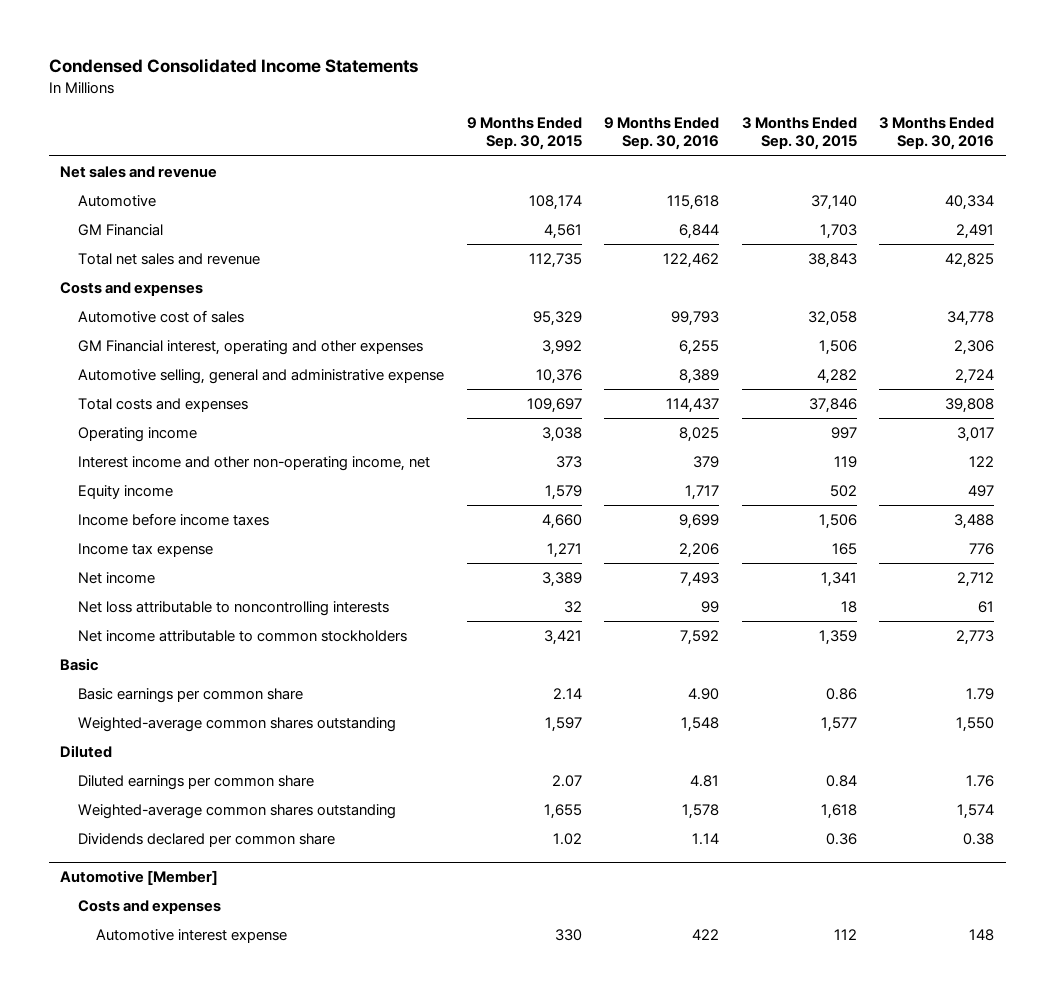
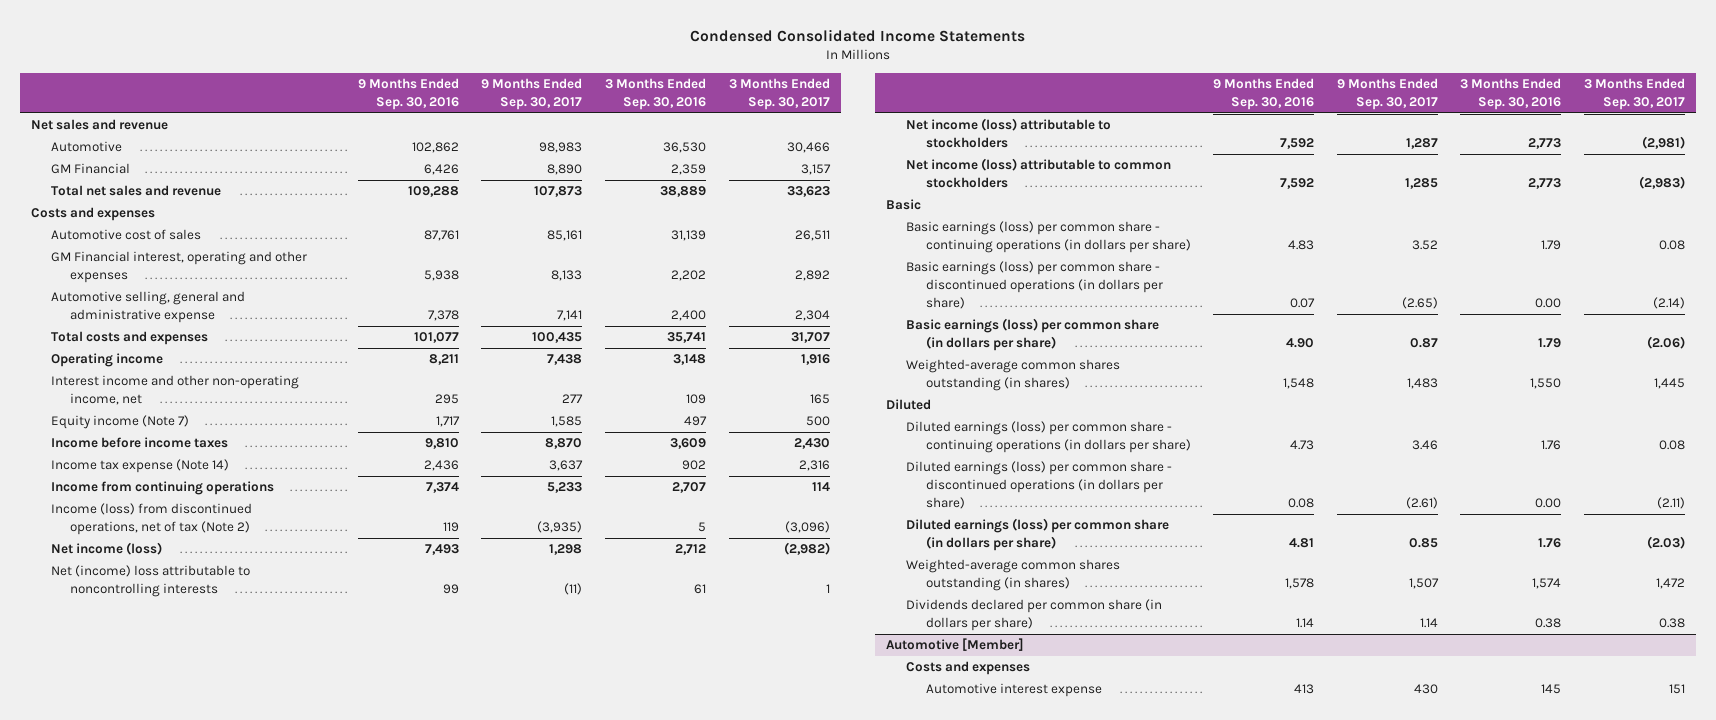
[466,116,582,151] 9 Months Ended Sep. 30, 2015 -> none
[741,116,857,151] 3 Months Ended Sep. 30, 2015 -> none
none -> [481,78,583,110] 9 Months Ended Sep. 30, 2017
none -> [728,78,830,110] 3 Months Ended Sep. 30, 2017
[667,194,720,210] 115,618 -> [411,142,459,154] 102,862
[945,194,995,210] 40,334 -> [663,142,707,154] 36,530
[679,223,720,239] 6,844 -> [423,164,459,176] 6,426
[956,223,995,239] 2,491 -> [671,164,707,176] 2,359
[663,252,720,268] 122,462 -> [407,186,459,198] 109,288
[945,252,995,268] 42,825 -> [660,186,707,198] 38,889
[671,310,720,326] 99,793 -> [423,230,459,242] 87,761
[947,310,995,326] 34,778 -> [671,230,707,242] 31,139
[679,339,720,355] 6,255 -> [423,270,459,282] 5,938
[954,339,995,355] 2,306 -> [671,270,707,282] 2,202
[679,368,720,384] 8,389 -> [427,310,459,322] 7,378
[955,368,995,384] 2,724 -> [671,310,707,322] 2,400
[666,397,720,413] 114,437 -> [413,332,459,344] 101,077
[945,397,995,413] 39,808 -> [667,332,707,344] 35,741
[679,426,720,442] 8,025 -> [428,354,459,366] 8,211
[957,426,995,442] 3,017 -> [673,354,707,366] 3,148
[693,455,720,468] 379 -> [434,394,459,405] 295
[969,455,995,467] 122 -> [686,394,707,405] 109
[77,484,173,499] Equity income -> [50,415,189,430] Equity income (Note 7)
[679,513,720,529] 9,699 -> [424,438,459,450] 9,810
[954,513,995,529] 3,488 -> [670,438,707,450] 3,609
[77,542,213,557] Income tax expense -> [50,459,229,474] Income tax expense (Note 14)
[679,542,720,558] 2,206 -> [423,460,459,472] 2,436
[969,542,995,555] 776 -> [682,460,707,471] 902
none -> [50,481,274,496] Income from continuing operations
none -> [50,503,252,536] Income (loss) from discontinued operations, net of tax (Note 2)
[77,571,155,584] Net income -> [50,542,162,556] Net income (loss)
[77,600,389,616] Net loss attributable to noncontrolling interests -> [50,565,250,598] Net (income) loss attributable to noncontrolling interests
none -> [905,118,1111,149] Net income (loss) attributable to stockholders
[77,629,407,642] Net income attributable to common stockholders -> [905,158,1171,189] Net income (loss) attributable to common stockholders
none -> [905,221,1191,254] Basic earnings (loss) per common share - continuing operations (in dollars per share)
none -> [905,261,1163,309] Basic earnings (loss) per common share - discontinued operations (in dollars per share)
[77,687,303,703] Basic earnings per common share -> [905,318,1159,352] Basic earnings (loss) per common share (in dollars per share)
[77,716,396,732] Weighted-average common shares outstanding -> [905,359,1120,392] Weighted-average common shares outstanding (in shares)
none -> [905,421,1191,454] Diluted earnings (loss) per common share - continuing operations (in dollars per share)
none -> [905,461,1172,509] Diluted earnings (loss) per common share - discontinued operations (in dollars per share)
[77,774,314,790] Diluted earnings per common share -> [905,518,1169,552] Diluted earnings (loss) per common share (in dollars per share)
[77,803,396,819] Weighted-average common shares outstanding -> [905,559,1120,592] Weighted-average common shares outstanding (in shares)
[77,832,335,847] Dividends declared per common share -> [905,599,1162,632] Dividends declared per common share (in dollars per share)
[692,928,720,940] 422 -> [1294,684,1315,695] 413
[969,928,995,941] 148 -> [1541,684,1562,695] 145

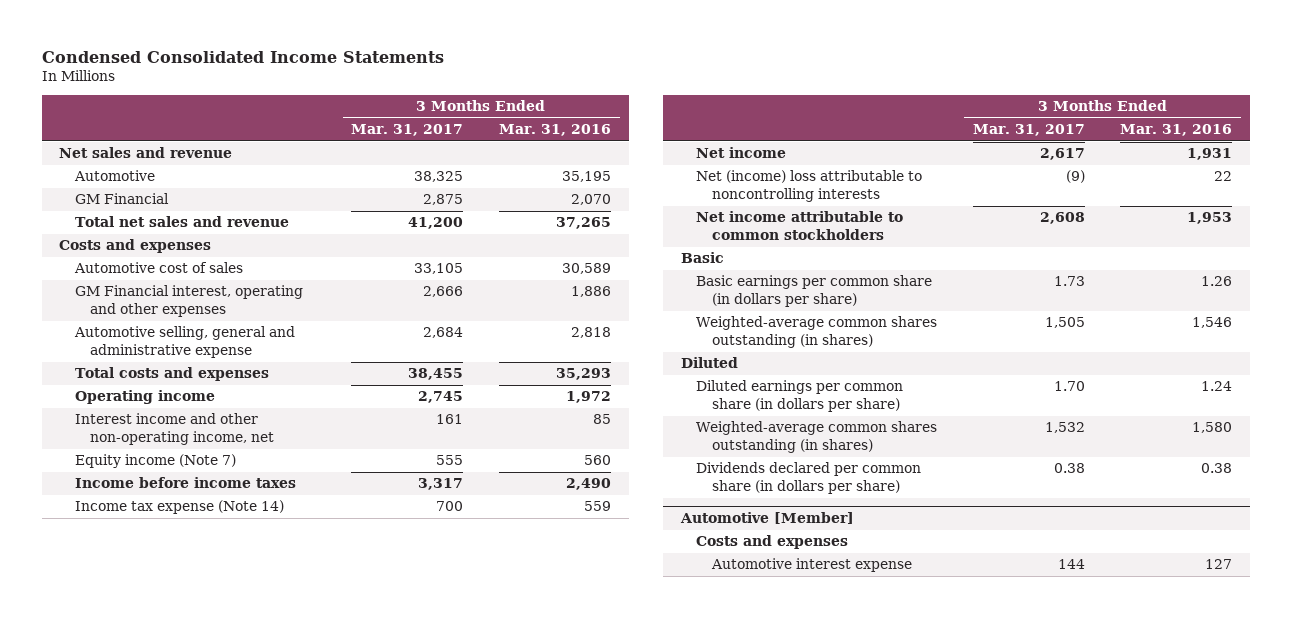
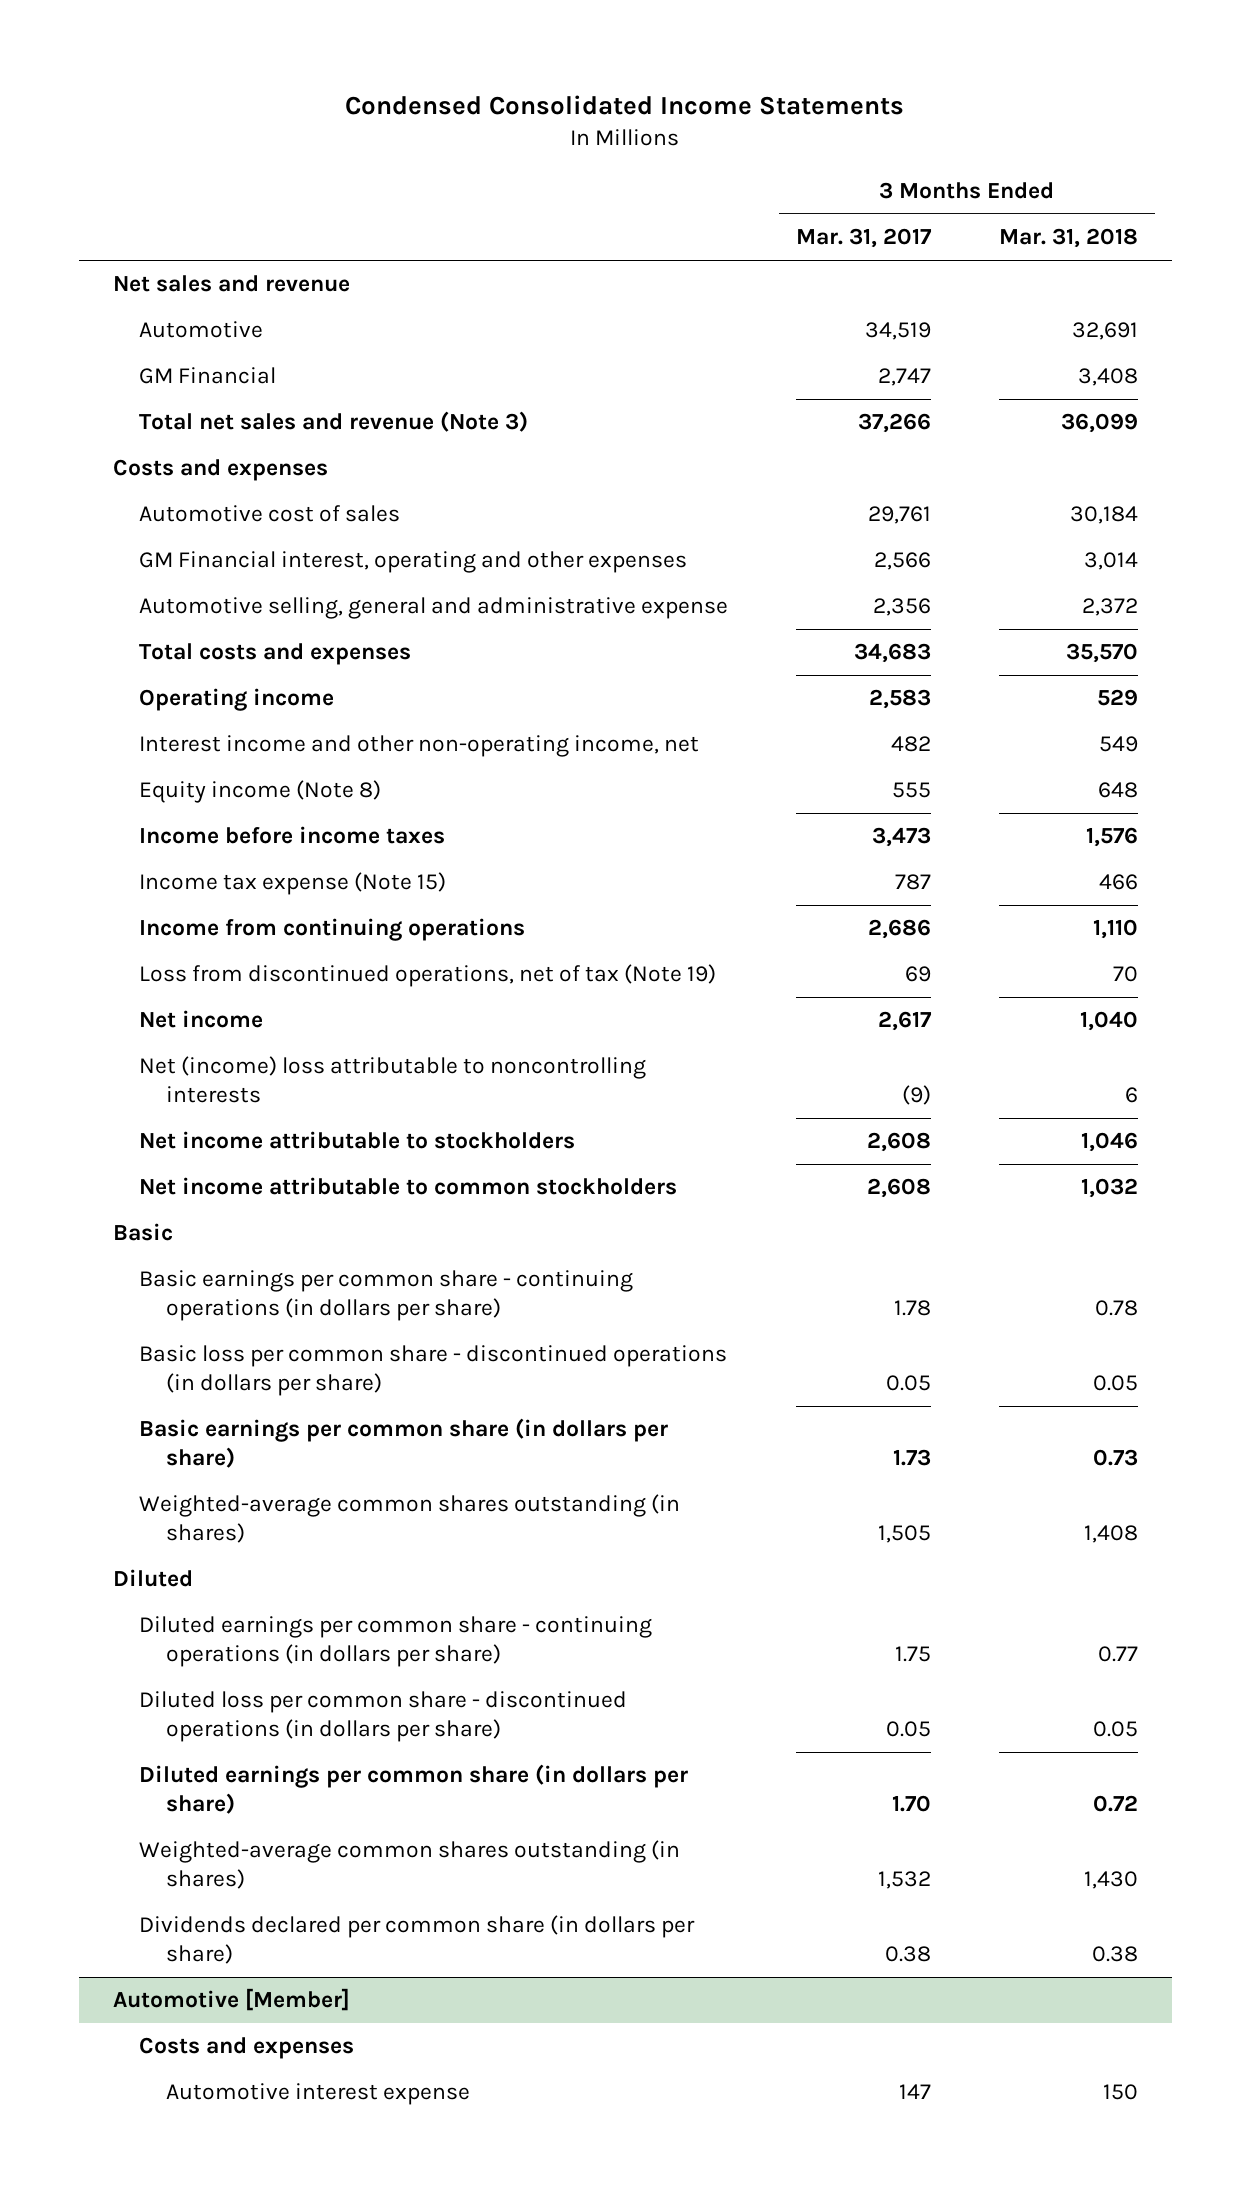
[498,124,611,137] Mar. 31, 2016 -> none
none -> [999,228,1139,249] Mar. 31, 2018
[414,171,464,183] 38,325 -> [865,322,932,341] 34,519
[423,194,464,206] 2,875 -> [878,368,932,387] 2,747
[74,216,289,228] Total net sales and revenue -> [139,411,529,433] Total net sales and revenue (Note 3)
[408,217,464,230] 41,200 -> [858,413,932,434] 37,266
[414,263,464,275] 33,105 -> [868,506,932,525] 29,761
[423,286,464,298] 2,666 -> [874,552,932,571] 2,566
[423,327,464,339] 2,684 -> [873,598,932,617] 2,356
[408,368,464,381] 38,455 -> [854,643,932,664] 34,683
[418,391,464,404] 2,745 -> [869,689,932,710] 2,583
[436,414,464,425] 161 -> [891,736,932,753] 482
[74,454,236,469] Equity income (Note 7) -> [139,780,382,804] Equity income (Note 8)
[418,478,464,491] 3,317 -> [872,827,932,848] 3,473
[74,500,284,515] Income tax expense (Note 14) -> [139,872,447,896] Income tax expense (Note 15)
[436,501,464,512] 700 -> [895,874,932,891] 787
none -> [139,918,526,942] Income from continuing operations
none -> [139,964,717,988] Loss from discontinued operations, net of tax (Note 19)
none -> [139,1131,576,1150] Net income attributable to stockholders
none -> [139,1270,634,1322] Basic earnings per common share - continuing operations (in dollars per share)
none -> [139,1345,728,1397] Basic loss per common share - discontinued operations (in dollars per share)
none -> [139,1616,653,1668] Diluted earnings per common share - continuing operations (in dollars per share)
none -> [139,1691,628,1743] Diluted loss per common share - discontinued operations (in dollars per share)
[1057,559,1085,570] 144 -> [899,2084,932,2100] 147

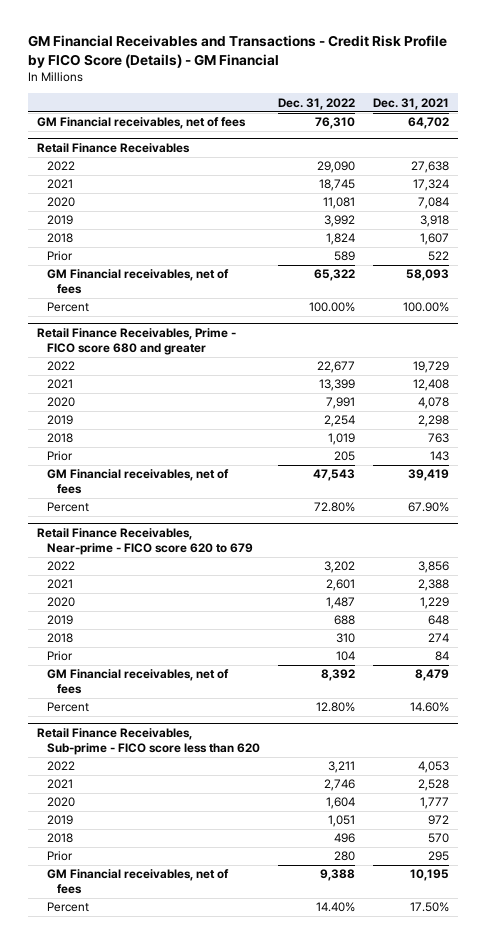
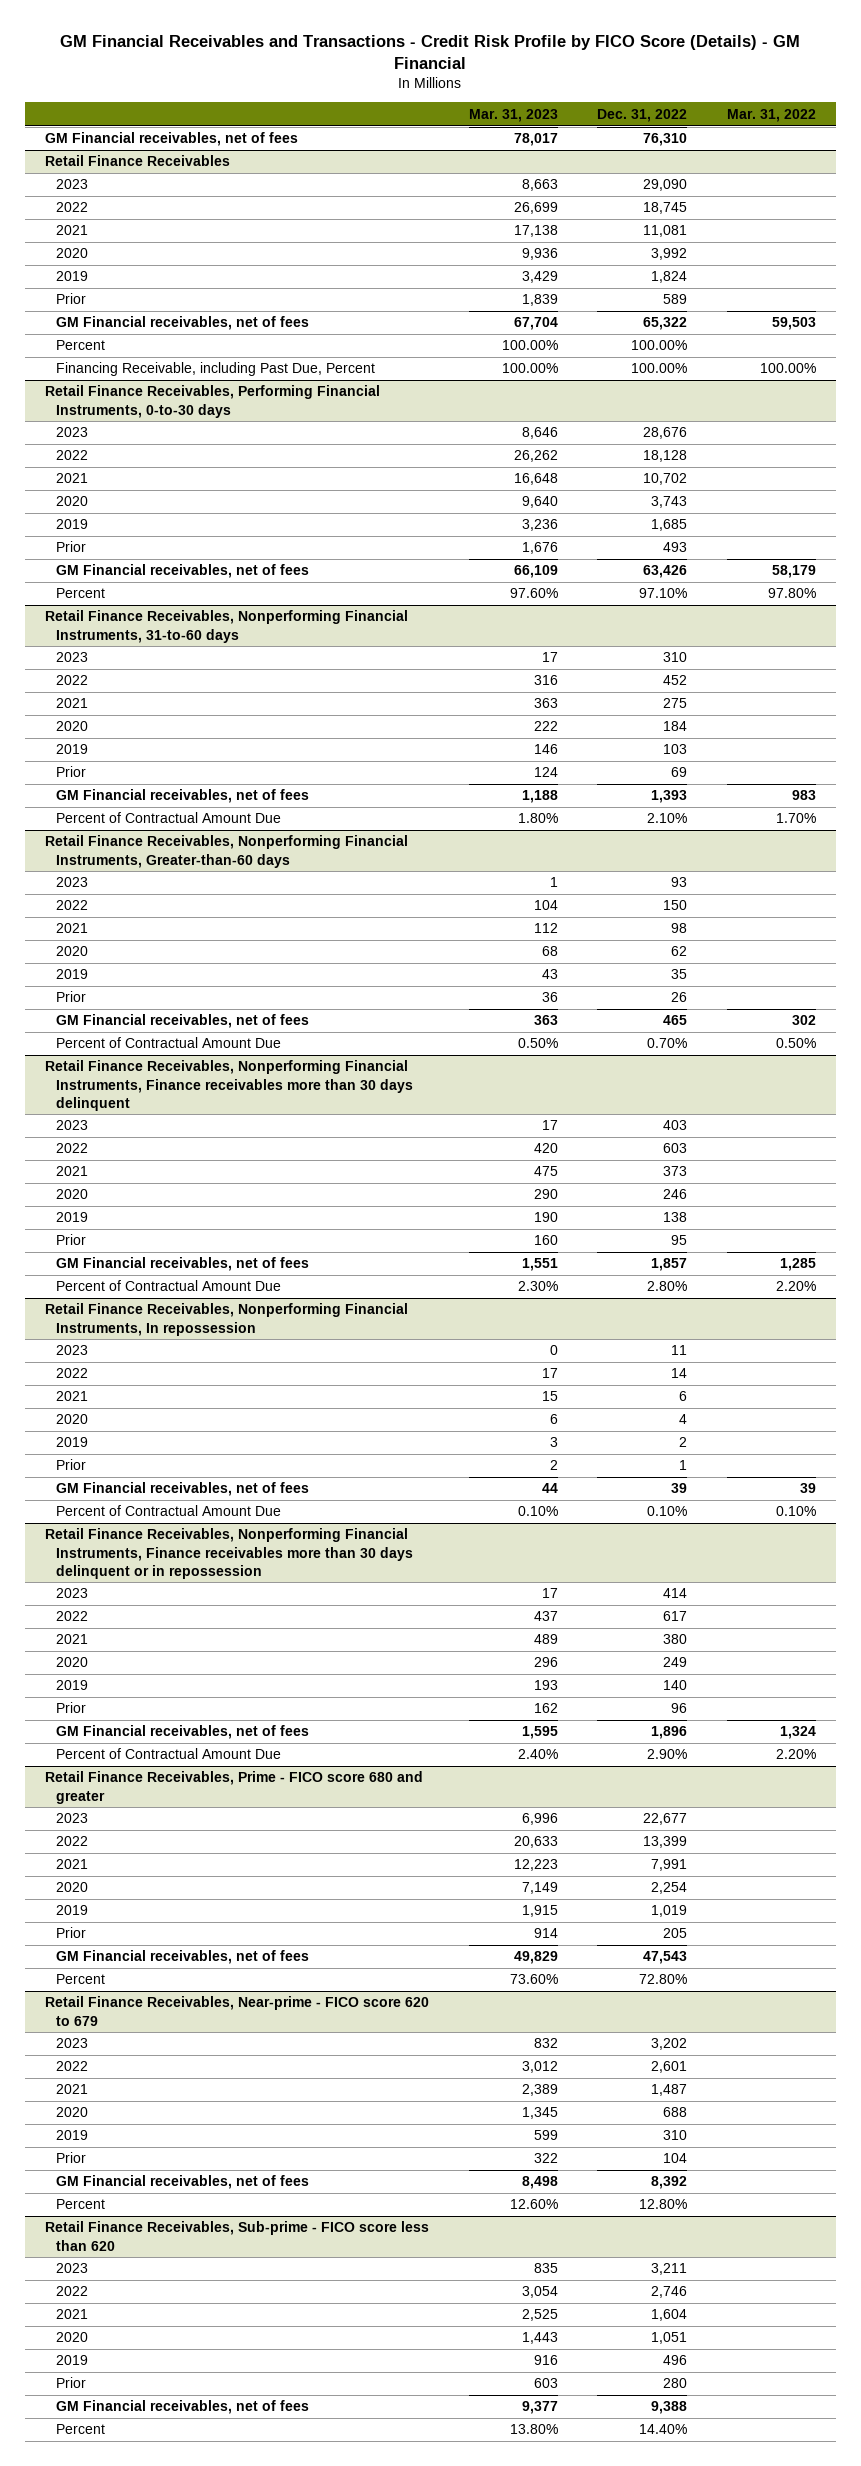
[373,97,450,110] Dec. 31, 2021 -> none
none -> [468,108,558,122] Mar. 31, 2023
none -> [726,108,816,122] Mar. 31, 2022
[46,233,73,244] 2018 -> none
none -> [55,179,88,190] 2023
[317,161,356,174] 29,090 -> [643,202,688,215] 18,745
[319,179,356,192] 18,745 -> [643,225,688,238] 11,081
[323,197,356,210] 11,081 -> [651,248,688,261] 3,992
[324,215,356,228] 3,992 -> [651,271,688,284] 1,824
none -> [55,362,375,377] Financing Receivable, including Past Due, Percent
none -> [45,385,381,418] Retail Finance Receivables, Performing Financial Instruments, 0-to-30 days
none -> [55,427,88,438] 2023
none -> [55,450,88,461] 2022
none -> [55,473,88,484] 2021
none -> [55,496,88,507] 2020
none -> [55,519,88,530] 2019
none -> [55,541,86,553] Prior
none -> [55,564,309,579] GM Financial receivables, net of fees
none -> [55,588,105,599] Percent
none -> [45,610,409,643] Retail Finance Receivables, Nonperforming Financial Instruments, 31-to-60 days
none -> [55,652,88,663] 2023
none -> [55,675,88,686] 2022
none -> [55,698,88,709] 2021
none -> [55,721,88,732] 2020
none -> [55,744,88,755] 2019
none -> [55,766,86,778] Prior
none -> [55,789,309,804] GM Financial receivables, net of fees
none -> [55,812,281,824] Percent of Contractual Amount Due
none -> [45,835,409,868] Retail Finance Receivables, Nonperforming Financial Instruments, Greater-than-60 days
none -> [55,877,88,888] 2023
none -> [55,900,88,911] 2022
none -> [55,923,88,934] 2021
none -> [55,946,88,957] 2020
none -> [55,969,88,980] 2019
none -> [55,991,86,1003] Prior
none -> [55,1014,309,1029] GM Financial receivables, net of fees
none -> [55,1037,281,1049] Percent of Contractual Amount Due
none -> [45,1060,413,1111] Retail Finance Receivables, Nonperforming Financial Instruments, Finance receivables more than 30 days delinquent
none -> [55,1120,88,1131] 2023
none -> [55,1143,88,1154] 2022
none -> [55,1166,88,1177] 2021
none -> [55,1189,88,1200] 2020
none -> [55,1212,88,1223] 2019
none -> [55,1234,86,1246] Prior
none -> [55,1257,309,1272] GM Financial receivables, net of fees
none -> [55,1280,281,1292] Percent of Contractual Amount Due
none -> [45,1303,409,1336] Retail Finance Receivables, Nonperforming Financial Instruments, In repossession
none -> [55,1345,88,1356] 2023
none -> [55,1368,88,1379] 2022
none -> [55,1391,88,1402] 2021
none -> [55,1414,88,1425] 2020
none -> [55,1437,88,1448] 2019
none -> [55,1459,86,1471] Prior
none -> [55,1482,309,1497] GM Financial receivables, net of fees
none -> [55,1505,281,1517] Percent of Contractual Amount Due
none -> [45,1528,413,1579] Retail Finance Receivables, Nonperforming Financial Instruments, Finance receivables more than 30 days delinquent or in repossession
none -> [55,1588,88,1599] 2023
none -> [55,1611,88,1622] 2022
none -> [55,1634,88,1645] 2021
none -> [55,1657,88,1668] 2020
none -> [55,1680,88,1691] 2019
none -> [55,1702,86,1714] Prior
none -> [55,1725,309,1740] GM Financial receivables, net of fees
none -> [55,1748,281,1760] Percent of Contractual Amount Due
[46,433,73,444] 2018 -> none
none -> [55,1813,88,1824] 2023
[317,361,356,374] 22,677 -> [643,1836,688,1849] 13,399
[319,379,356,392] 13,399 -> [651,1859,688,1872] 7,991
[326,397,356,410] 7,991 -> [651,1882,688,1895] 2,254
[324,415,356,428] 2,254 -> [651,1905,688,1918] 1,019
[46,633,73,644] 2018 -> none
none -> [55,2038,88,2049] 2023
[324,561,356,574] 3,202 -> [651,2061,688,2074] 2,601
[326,579,356,592] 2,601 -> [651,2084,688,2097] 1,487
[326,597,356,610] 1,487 -> [663,2107,688,2118] 688
[334,615,356,626] 688 -> [663,2130,688,2141] 310
[46,833,73,844] 2018 -> none
none -> [55,2263,88,2274] 2023
[328,761,356,774] 3,211 -> [651,2286,688,2299] 2,746
[324,779,356,792] 2,746 -> [651,2309,688,2322] 1,604
[326,797,356,810] 1,604 -> [651,2332,688,2345] 1,051
[328,815,356,828] 1,051 -> [663,2355,688,2366] 496

